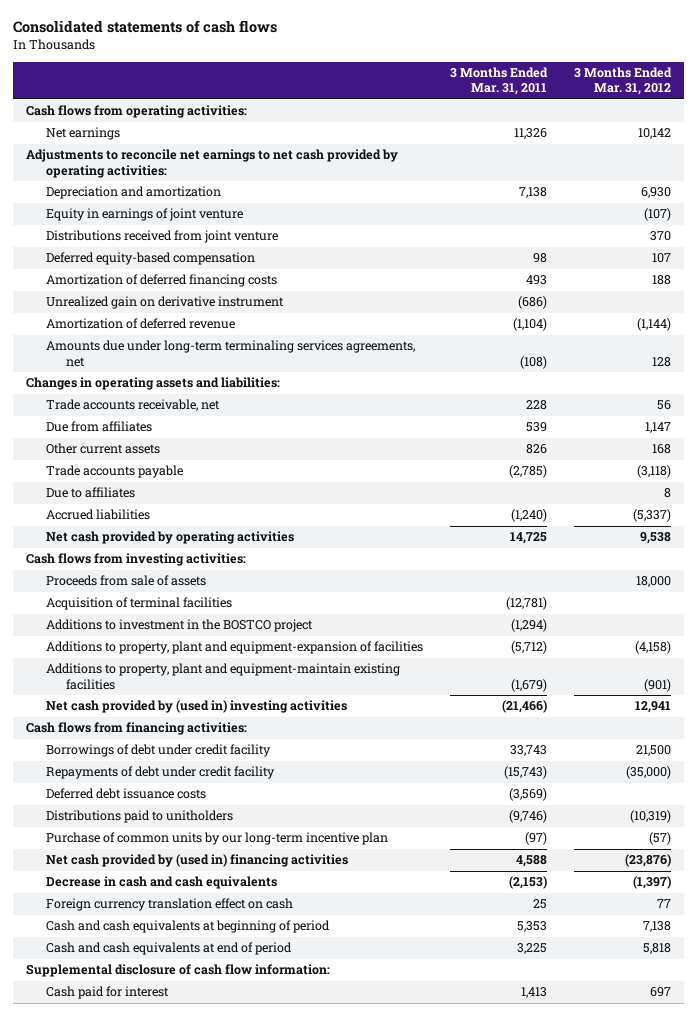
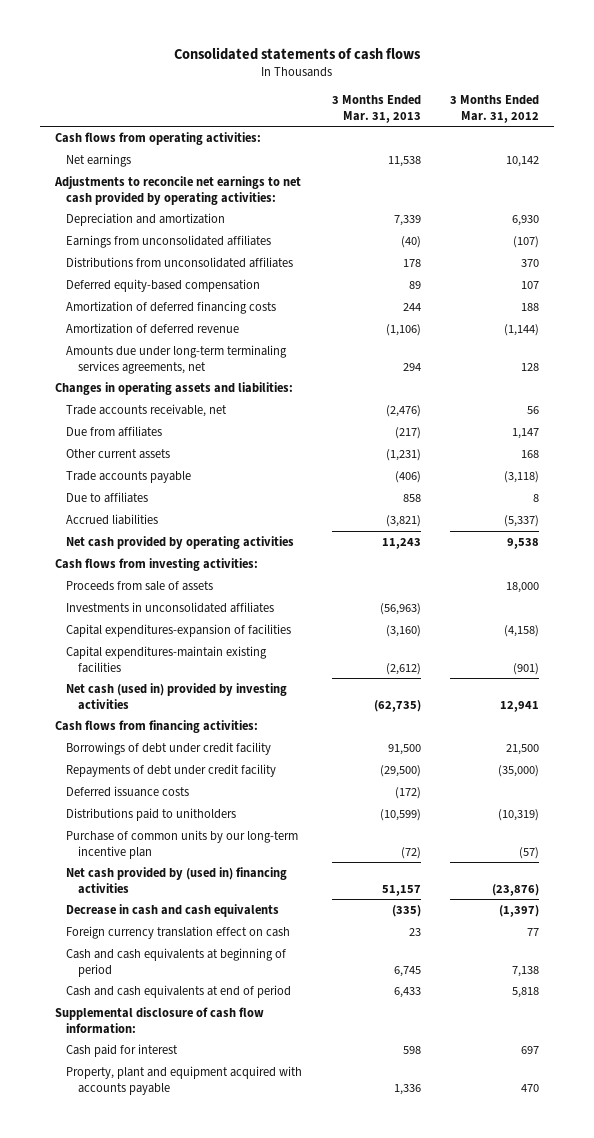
[449,67,548,96] 3 Months Ended Mar. 31, 2011 -> none
none -> [331,94,421,123] 3 Months Ended Mar. 31, 2013
[46,208,244,222] Equity in earnings of joint venture -> [66,234,272,248] Earnings from unconsolidated affiliates
[46,230,279,244] Distributions received from joint venture -> [66,256,294,268] Distributions from unconsolidated affiliates
[46,296,285,310] Unrealized gain on derivative instrument -> none
[46,597,233,611] Acquisition of terminal facilities -> none
[46,619,314,633] Additions to investment in the BOSTCO project -> none
none -> [66,601,275,613] Investments in unconsolidated affiliates
[46,641,424,655] Additions to property, plant and equipment-expansion of facilities -> [66,623,292,637] Capital expenditures-expansion of facilities
[46,663,401,690] Additions to property, plant and equipment-maintain existing facilities -> [66,645,268,673] Capital expenditures-maintain existing facilities
[46,700,348,714] Net cash provided by (used in) investing activities -> [66,682,288,710] Net cash (used in) provided by investing activities
[46,788,207,800] Deferred debt issuance costs -> [66,785,190,797] Deferred issuance costs
none -> [66,1065,303,1095] Property, plant and equipment acquired with accounts payable

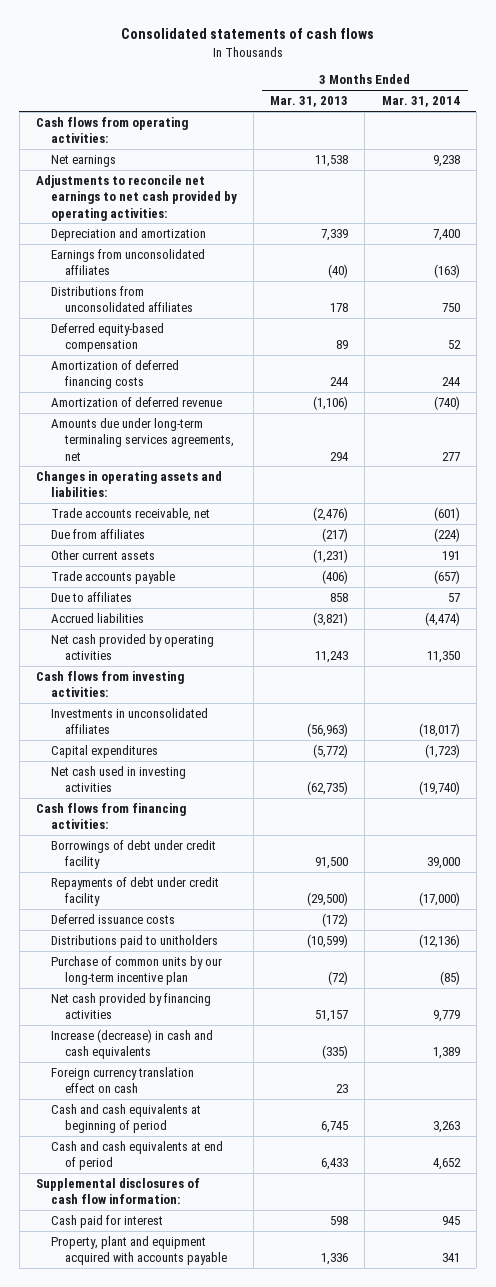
[450,94,540,123] 3 Months Ended Mar. 31, 2012 -> none
none -> [381,96,460,108] Mar. 31, 2014
[66,580,214,591] Proceeds from sale of assets -> none
[66,645,268,673] Capital expenditures-maintain existing facilities -> none
[66,623,292,637] Capital expenditures-expansion of facilities -> [50,744,158,758] Capital expenditures
[385,624,421,637] (3,160) -> [313,743,349,758] (5,772)
[66,682,288,710] Net cash (used in) provided by investing activities -> [50,765,186,793] Net cash used in investing activities
[66,866,288,894] Net cash provided by (used in) financing activities -> [50,992,211,1020] Net cash provided by financing activities
[66,903,280,917] Decrease in cash and cash equivalents -> [50,1028,213,1060] Increase (decrease) in cash and cash equivalents
[54,1006,264,1034] Supplemental disclosure of cash flow information: -> [36,1177,201,1205] Supplemental disclosures of cash flow information:

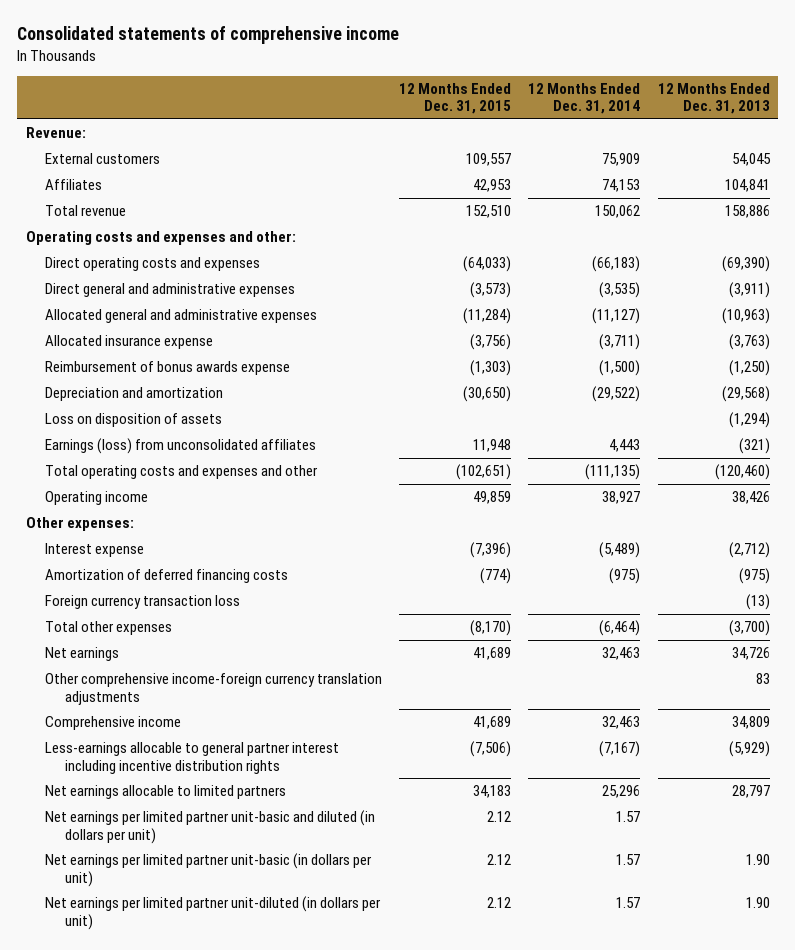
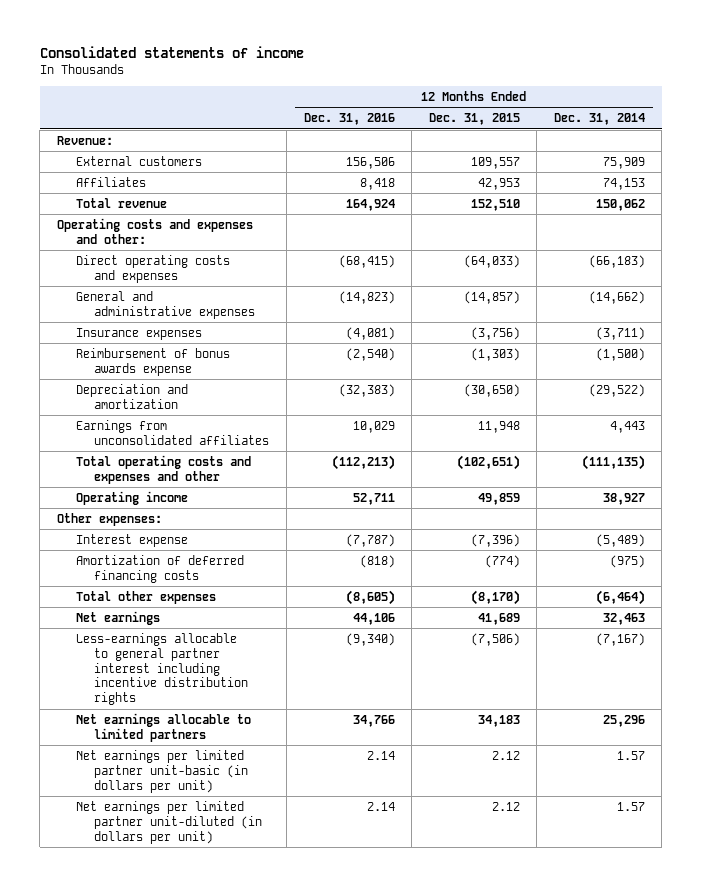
[17,26,400,45] Consolidated statements of comprehensive income -> [39,46,304,59] Consolidated statements of income
[657,82,770,115] 12 Months Ended Dec. 31, 2013 -> none
none -> [303,113,395,126] Dec. 31, 2016
[45,309,318,324] Allocated general and administrative expenses -> none
[45,283,296,298] Direct general and administrative expenses -> [75,290,256,319] General and administrative expenses
[470,282,512,299] (3,573) -> [463,290,520,304] (14,857)
[599,282,641,299] (3,535) -> [588,290,645,304] (14,662)
[45,335,214,350] Allocated insurance expense -> [75,327,202,340] Insurance expenses
[45,413,223,428] Loss on disposition of assets -> none
[45,438,317,455] Earnings (loss) from unconsolidated affiliates -> [75,419,270,445] Earnings from unconsolidated affiliates
[45,595,241,610] Foreign currency transaction loss -> none
[45,673,383,705] Other comprehensive income-foreign currency translation adjustments -> none
[45,716,182,731] Comprehensive income -> none
[45,810,376,844] Net earnings per limited partner unit-basic and diluted (in dollars per unit) -> none

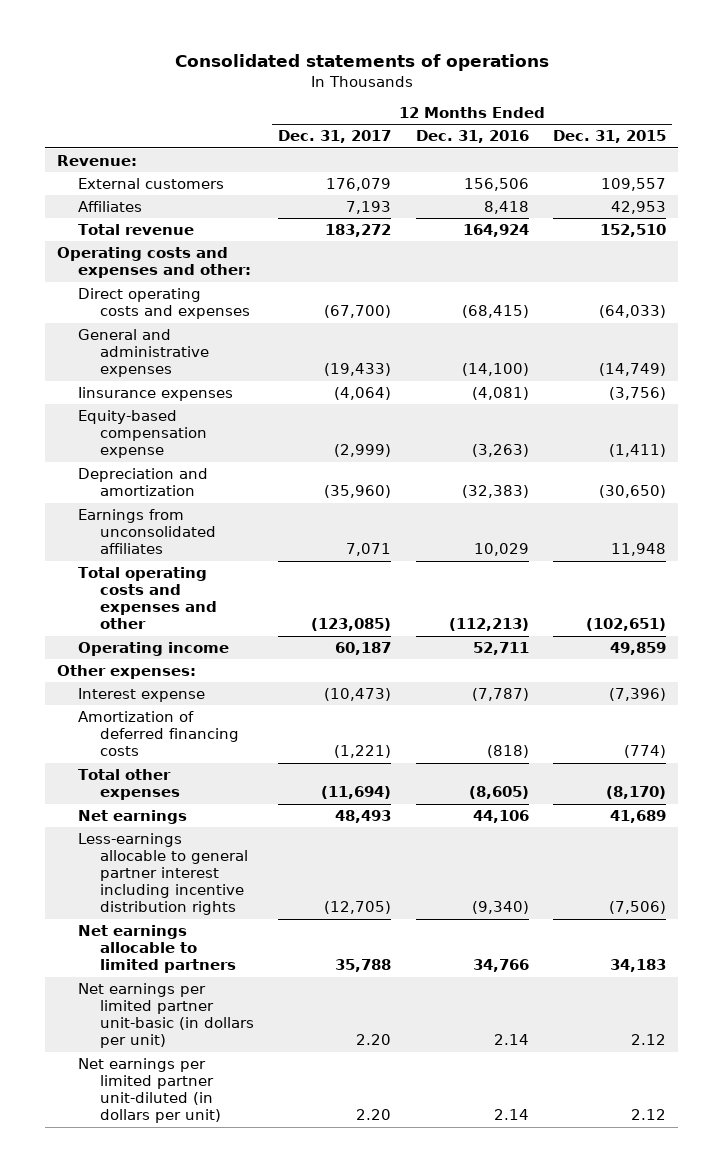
[39,46,304,59] Consolidated statements of income -> [174,54,549,72] Consolidated statements of operations
[553,113,645,126] Dec. 31, 2014 -> none
none -> [278,130,392,144] Dec. 31, 2017
[75,347,230,376] Reimbursement of bonus awards expense -> none
[338,290,395,304] (14,823) -> [461,363,529,377] (14,100)
[463,290,520,304] (14,857) -> [599,363,667,377] (14,749)
[75,327,202,340] Insurance expenses -> [78,386,234,401] Iinsurance expenses
none -> [78,409,207,459] Equity-based compensation expense

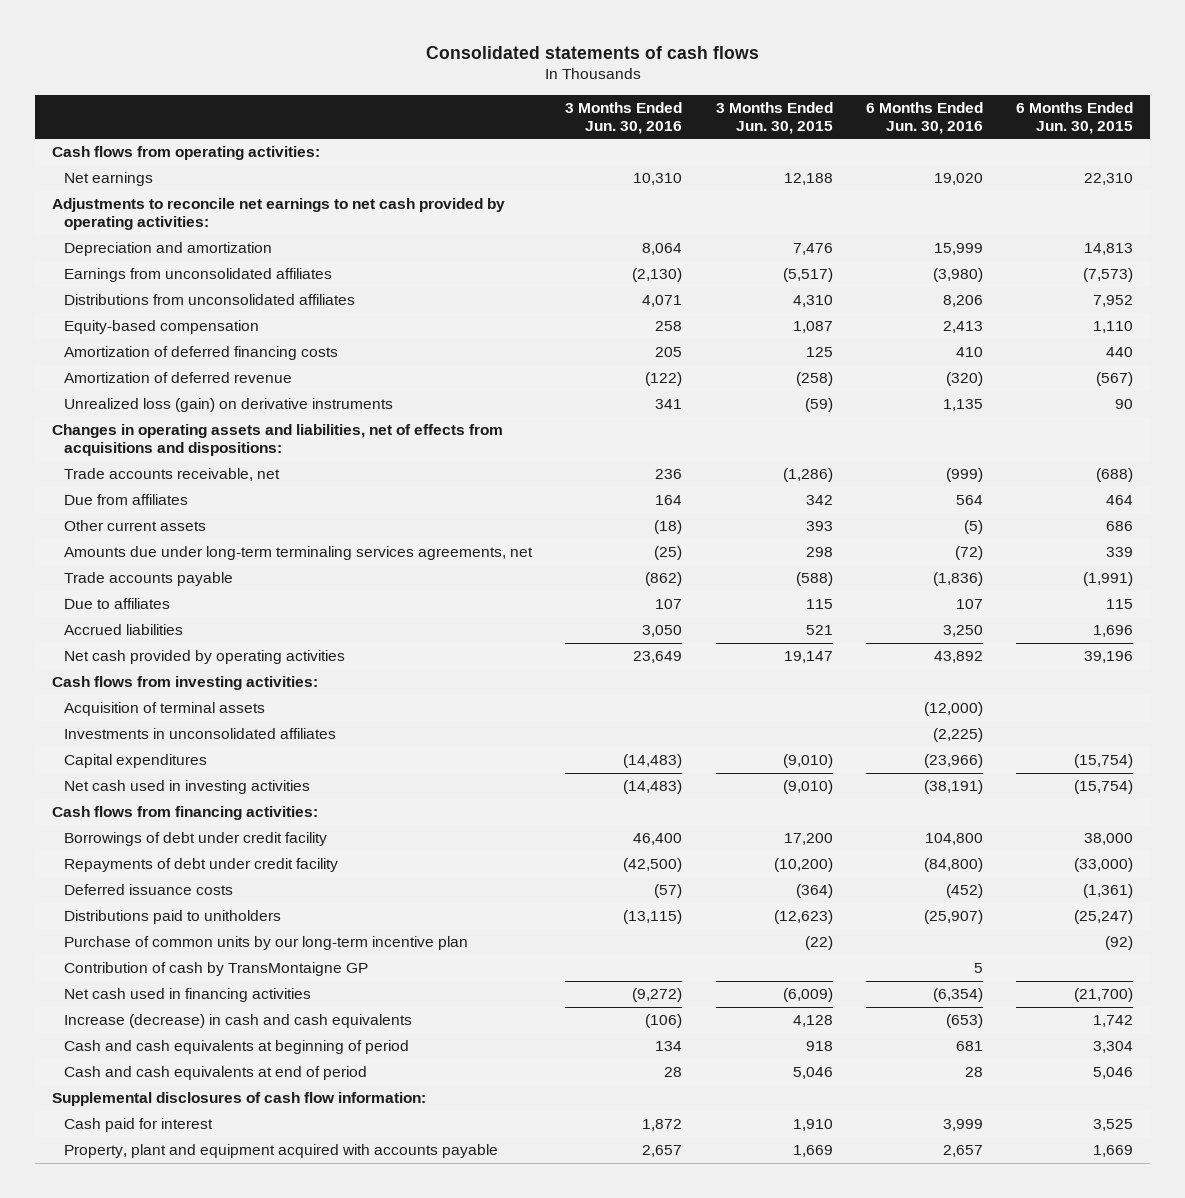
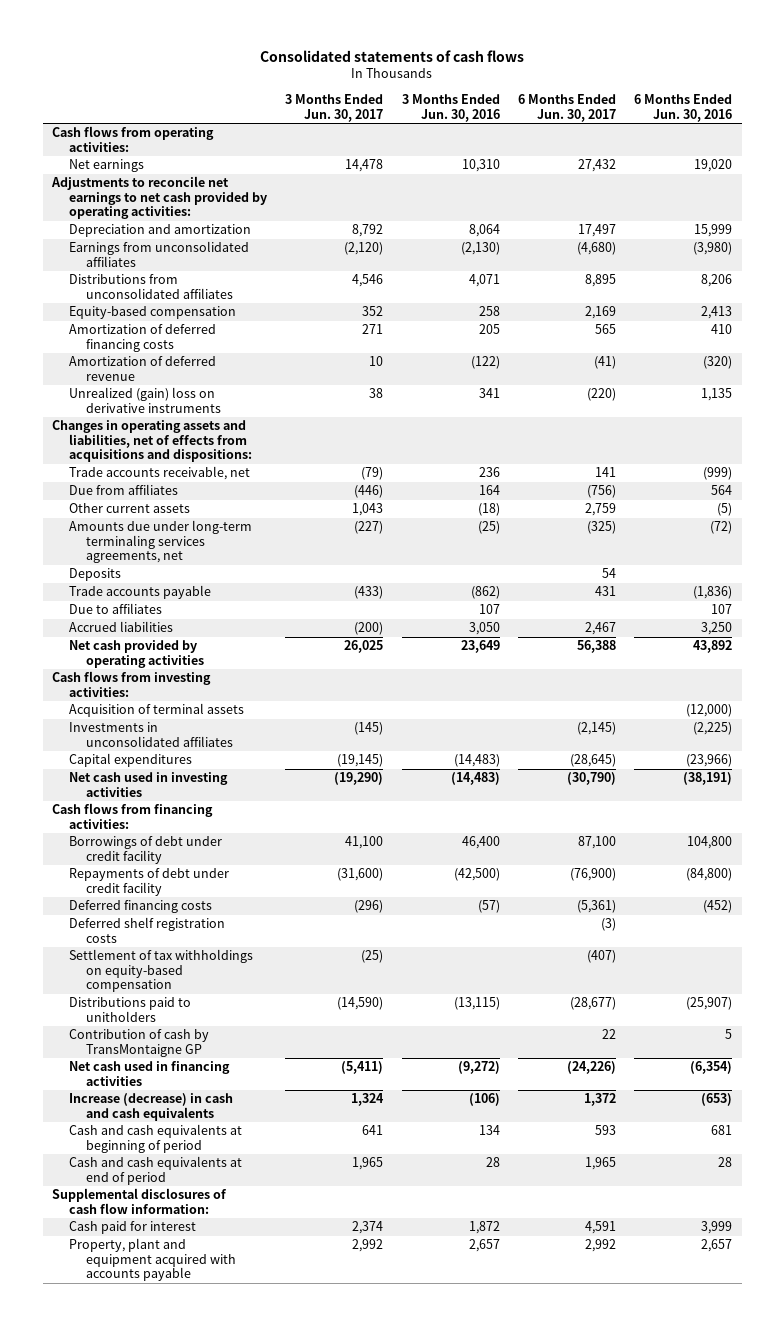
[715,101,833,134] 3 Months Ended Jun. 30, 2015 -> none
[1016,101,1134,134] 6 Months Ended Jun. 30, 2015 -> none
none -> [285,93,384,122] 3 Months Ended Jun. 30, 2017
none -> [518,93,617,122] 6 Months Ended Jun. 30, 2017
[64,398,394,413] Unrealized loss (gain) on derivative instruments -> [68,387,221,413] Unrealized (gain) loss on derivative instruments
none -> [68,568,121,582] Deposits
[64,884,234,896] Deferred issuance costs -> [68,900,212,914] Deferred financing costs
none -> [68,917,225,943] Deferred shelf registration costs
none -> [68,949,253,993] Settlement of tax withholdings on equity-based compensation
[64,936,469,951] Purchase of common units by our long-term incentive plan -> none

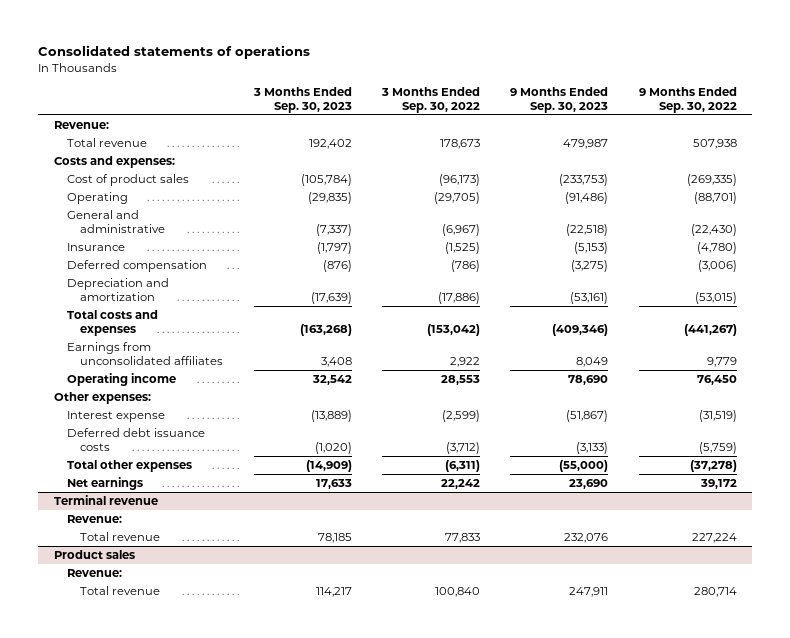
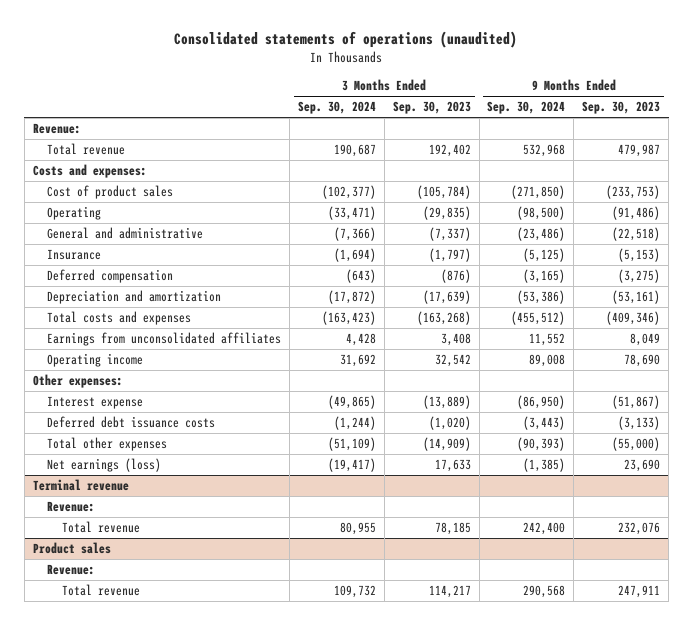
[38,45,311,60] Consolidated statements of operations -> [174,31,518,49] Consolidated statements of operations (unaudited)
[381,86,481,113] 3 Months Ended Sep. 30, 2022 -> none
[638,86,737,113] 9 Months Ended Sep. 30, 2022 -> none
none -> [297,101,376,115] Sep. 30, 2024
none -> [487,101,566,115] Sep. 30, 2024
[66,477,143,491] Net earnings -> [47,458,162,473] Net earnings (loss)

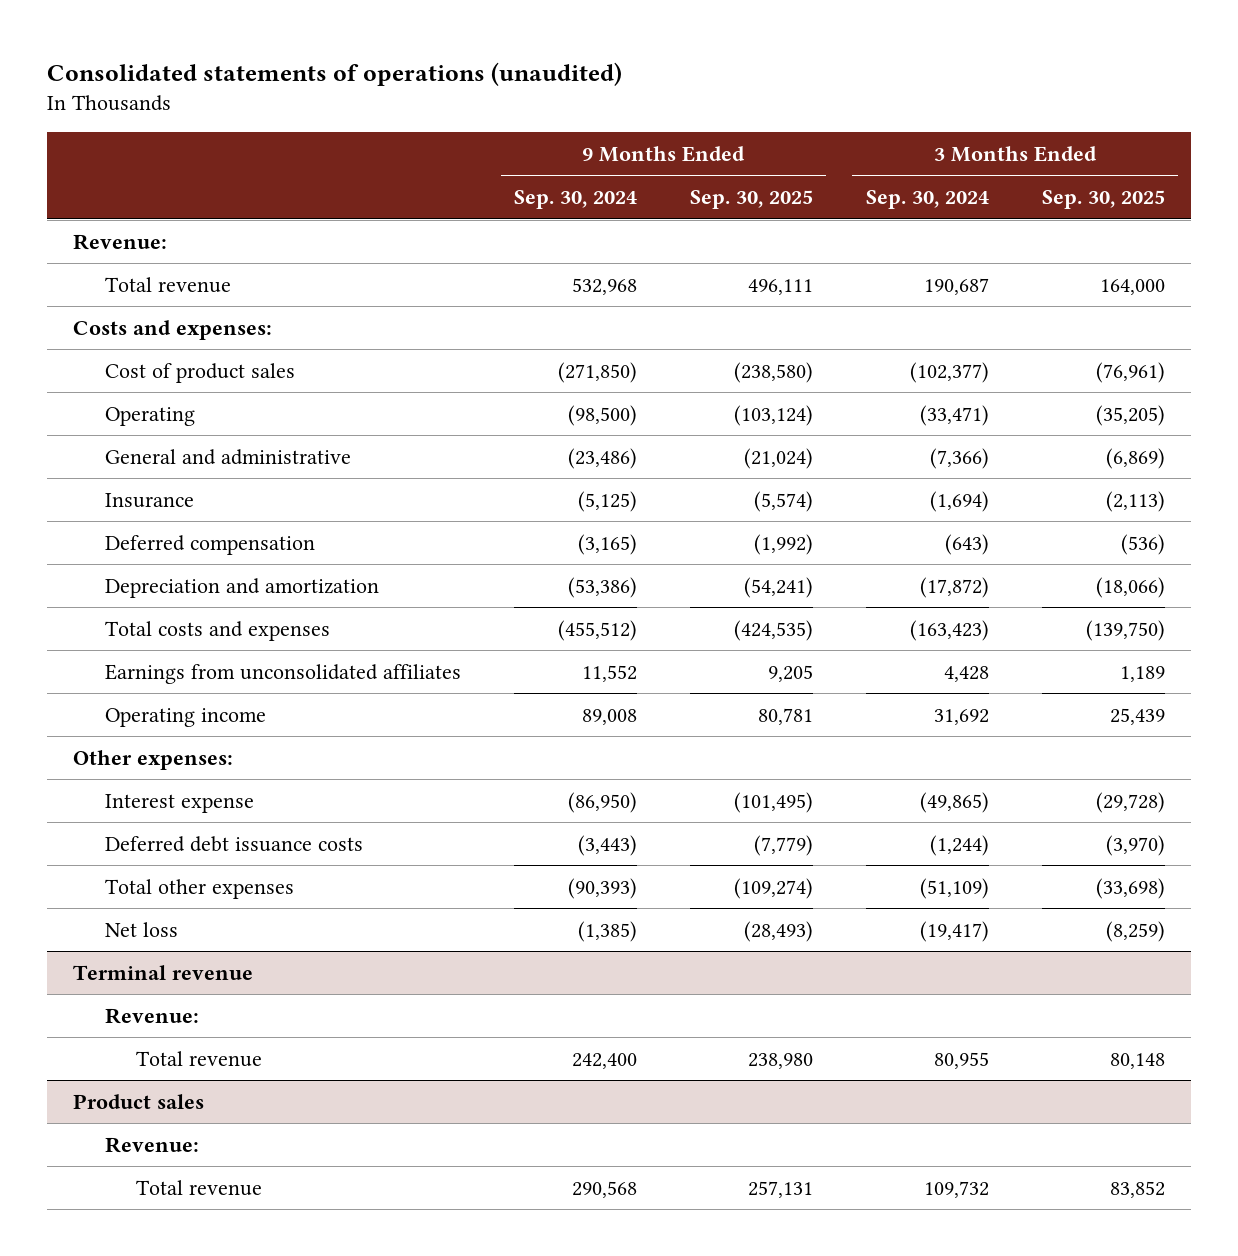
[392,101,471,115] Sep. 30, 2023 -> none
[582,101,661,115] Sep. 30, 2023 -> none
none -> [689,190,813,210] Sep. 30, 2025
none -> [1041,190,1165,210] Sep. 30, 2025
[47,458,162,473] Net earnings (loss) -> [104,921,178,937] Net loss

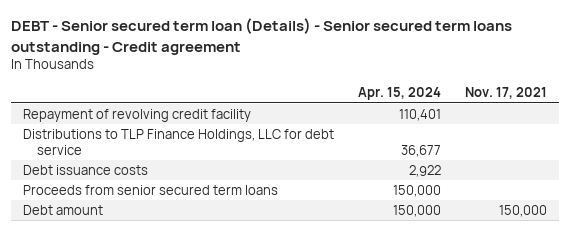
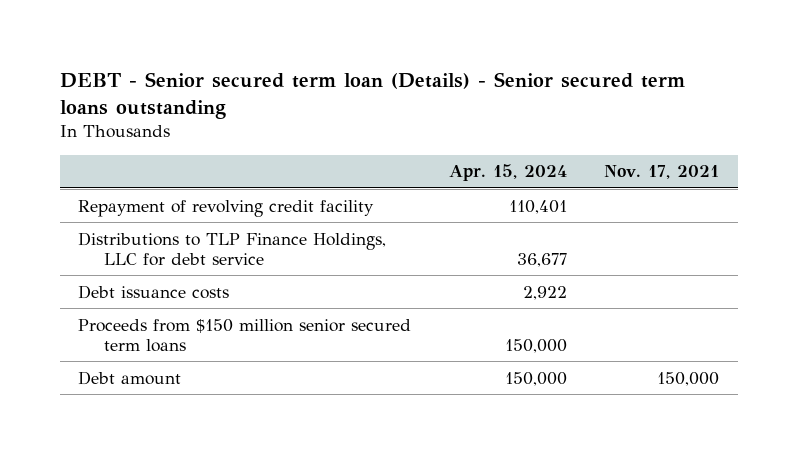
[10,18,512,55] DEBT - Senior secured term loan (Details) - Senior secured term loans outstanding - Credit agreement -> [59,71,685,119] DEBT - Senior secured term loan (Details) - Senior secured term loans outstanding
[22,184,278,195] Proceeds from senior secured term loans -> [78,318,412,352] Proceeds from $150 million senior secured term loans

